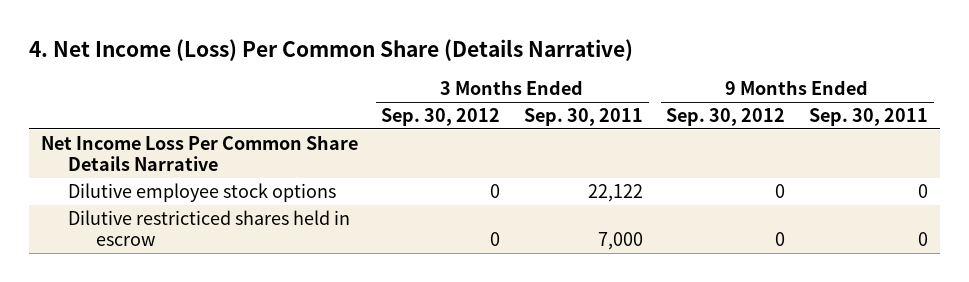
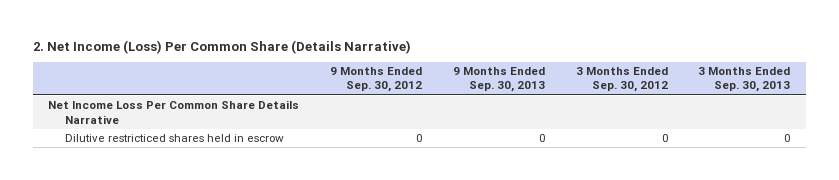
[29,39,634,62] 4. Net Income (Loss) Per Common Share (Details Narrative) -> [32,39,411,54] 2. Net Income (Loss) Per Common Share (Details Narrative)
[523,108,643,127] Sep. 30, 2011 -> none
[809,108,929,127] Sep. 30, 2011 -> none
none -> [452,67,545,93] 9 Months Ended Sep. 30, 2013
none -> [698,67,791,93] 3 Months Ended Sep. 30, 2013
[68,182,337,202] Dilutive employee stock options -> none

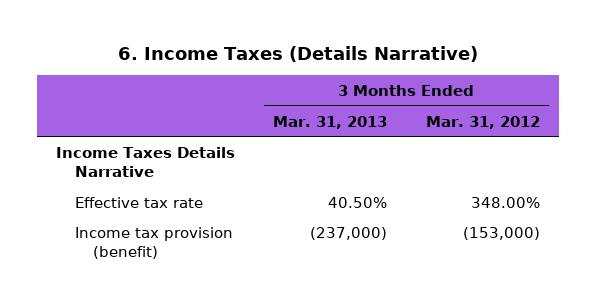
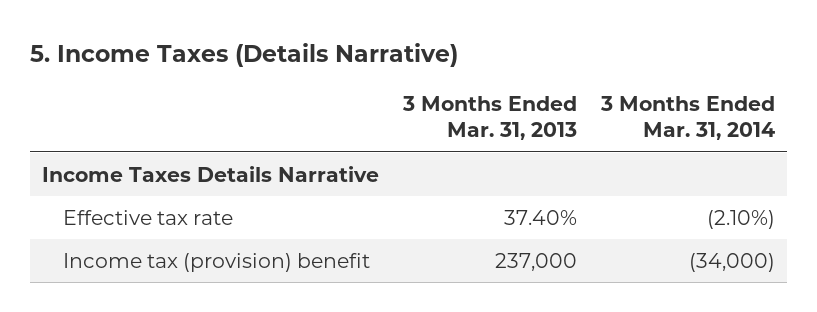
[117,46,478,63] 6. Income Taxes (Details Narrative) -> [29,42,458,67] 5. Income Taxes (Details Narrative)
[425,115,540,129] Mar. 31, 2012 -> none
none -> [599,95,775,141] 3 Months Ended Mar. 31, 2014
[328,196,388,208] 40.50% -> [503,209,577,225] 37.40%
[74,226,233,259] Income tax provision (benefit) -> [63,252,371,272] Income tax (provision) benefit
[310,226,388,240] (237,000) -> [494,252,577,271] 237,000

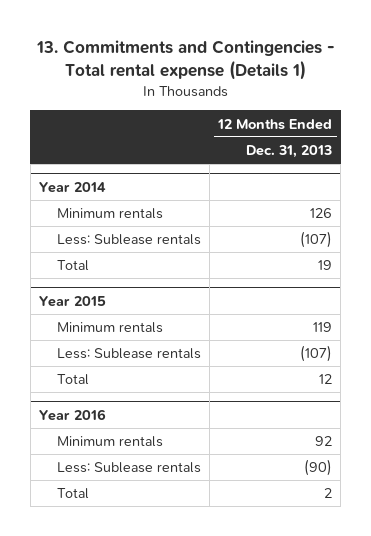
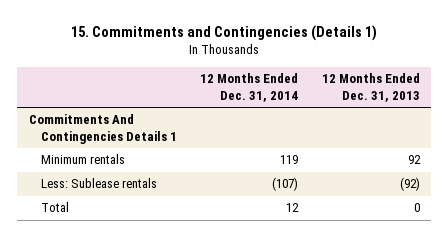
[35,40,335,80] 13. Commitments and Contingencies - Total rental expense (Details 1) -> [71,25,378,42] 15. Commitments and Contingencies (Details 1)
none -> [200,73,299,102] 12 Months Ended Dec. 31, 2014
[39,181,107,193] Year 2014 -> none
[57,208,164,220] Minimum rentals -> none
[57,234,202,246] Less: Sublease rentals -> none
[57,260,90,272] Total -> none
[39,295,107,307] Year 2015 -> none
[57,322,164,334] Minimum rentals -> none
[57,348,202,360] Less: Sublease rentals -> none
[57,374,90,386] Total -> none
[39,408,107,421] Year 2016 -> none
none -> [28,114,178,144] Commitments And Contingencies Details 1
[304,459,333,477] (90) -> [399,177,420,192] (92)
[324,488,333,499] 2 -> [413,203,420,213] 0

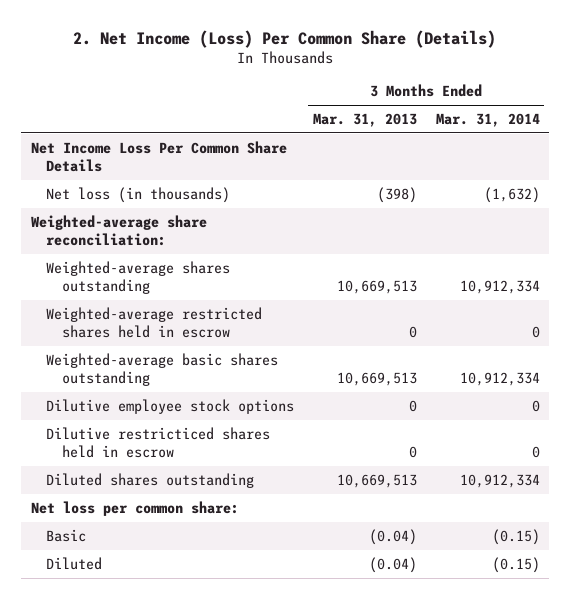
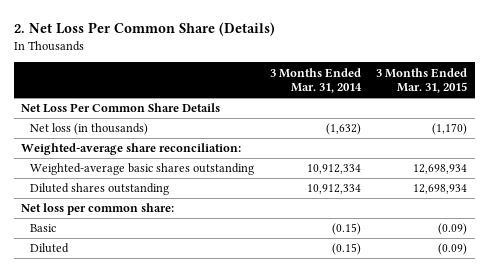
[73,29,497,48] 2. Net Income (Loss) Per Common Share (Details) -> [13,22,275,37] 2. Net Loss Per Common Share (Details)
[312,113,417,128] Mar. 31, 2013 -> none
none -> [376,67,468,94] 3 Months Ended Mar. 31, 2015
[30,140,287,173] Net Income Loss Per Common Share Details -> [21,103,221,114] Net Loss Per Common Share Details
[46,260,231,295] Weighted-average shares outstanding -> none
[46,306,263,339] Weighted-average restricted shares held in escrow -> none
[46,398,295,414] Dilutive employee stock options -> none
[46,426,271,459] Dilutive restricticed shares held in escrow -> none

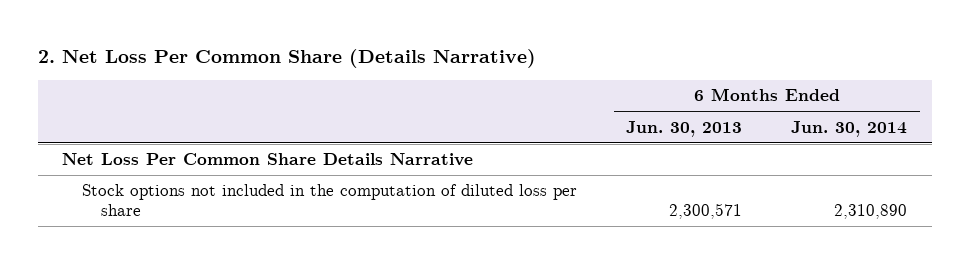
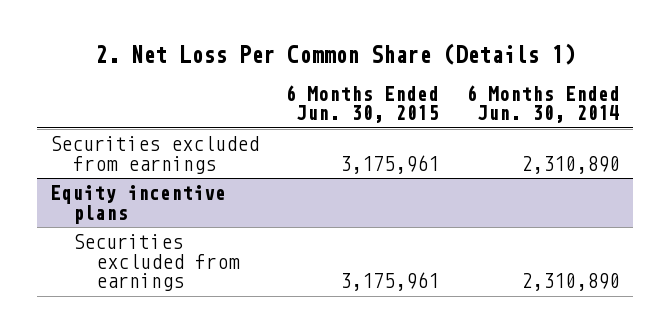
[37,49,536,69] 2. Net Loss Per Common Share (Details Narrative) -> [94,42,575,65] 2. Net Loss Per Common Share (Details 1)
[626,120,743,137] Jun. 30, 2013 -> none
none -> [285,84,440,124] 6 Months Ended Jun. 30, 2015
[62,153,474,167] Net Loss Per Common Share Details Narrative -> none
[81,184,577,217] Stock options not included in the computation of diluted loss per share -> [50,136,260,174] Securities excluded from earnings
none -> [50,185,227,224] Equity incentive plans
none -> [73,234,241,292] Securities excluded from earnings

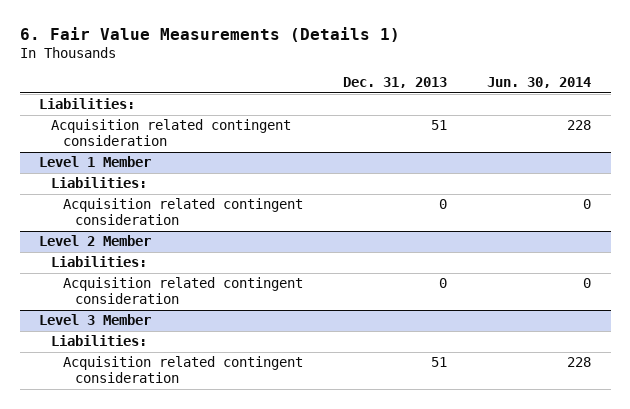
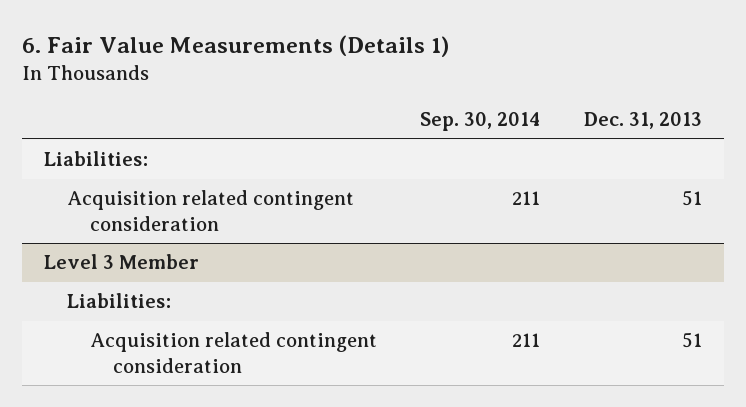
[486,76,591,88] Jun. 30, 2014 -> none
none -> [420,112,541,132] Sep. 30, 2014
[39,156,152,168] Level 1 Member -> none
[51,177,148,189] Liabilities: -> none
[62,198,303,226] Acquisition related contingent consideration -> none
[39,235,152,247] Level 2 Member -> none
[51,256,148,268] Liabilities: -> none
[62,277,303,305] Acquisition related contingent consideration -> none

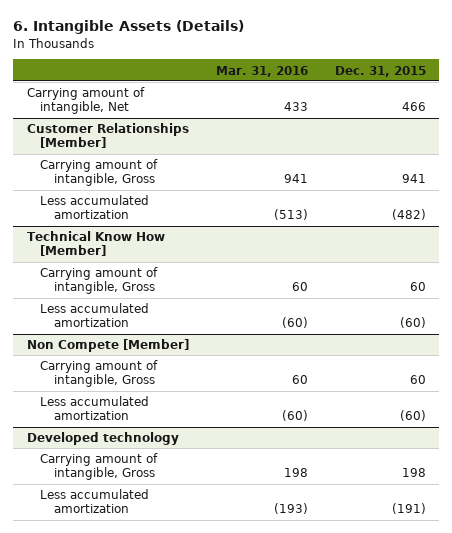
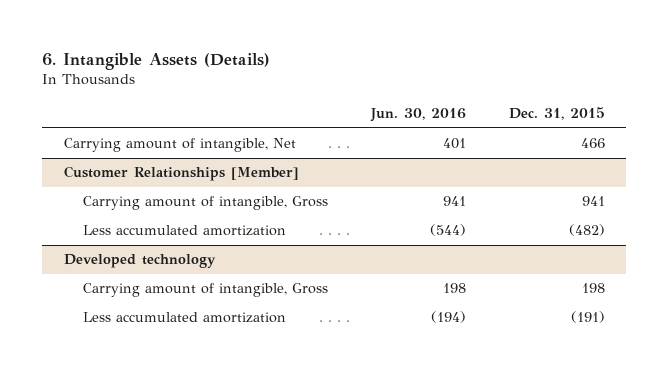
[215,65,308,77] Mar. 31, 2016 -> none
none -> [370,108,467,123] Jun. 30, 2016
[26,231,165,257] Technical Know How [Member] -> none
[40,267,159,295] Carrying amount of intangible, Gross -> none
[40,303,150,328] Less accumulated amortization -> none
[26,339,189,353] Non Compete [Member] -> none
[40,360,159,388] Carrying amount of intangible, Gross -> none
[40,396,150,421] Less accumulated amortization -> none

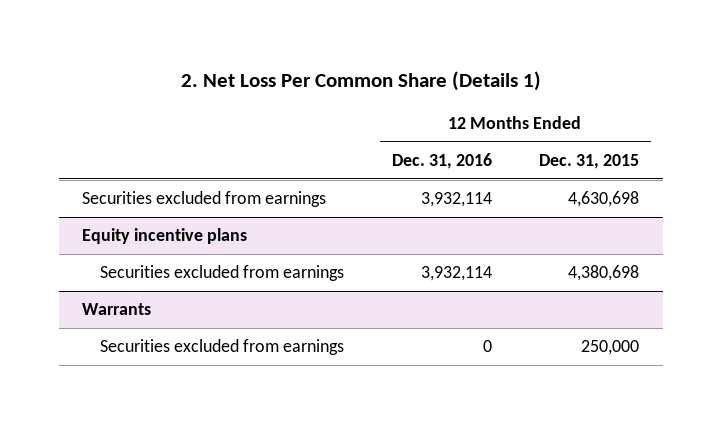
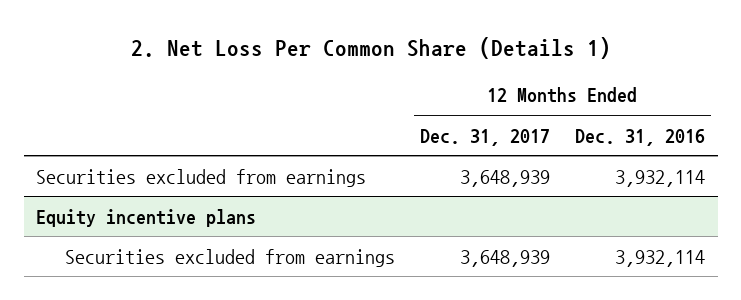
[539,154,640,170] Dec. 31, 2015 -> none
none -> [419,128,550,146] Dec. 31, 2017
[82,303,152,316] Warrants -> none
[99,339,344,356] Securities excluded from earnings -> none

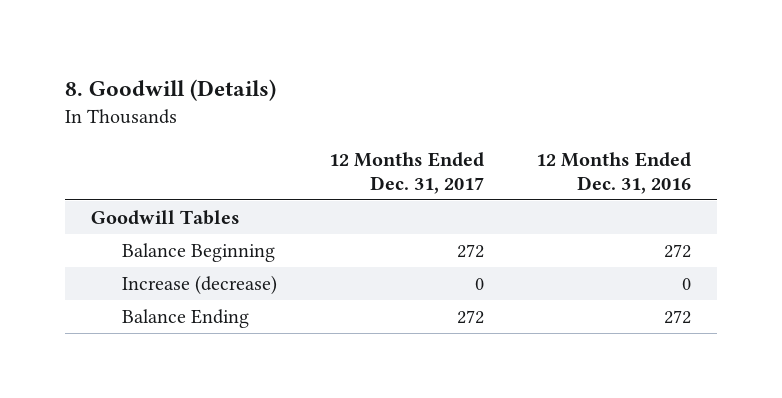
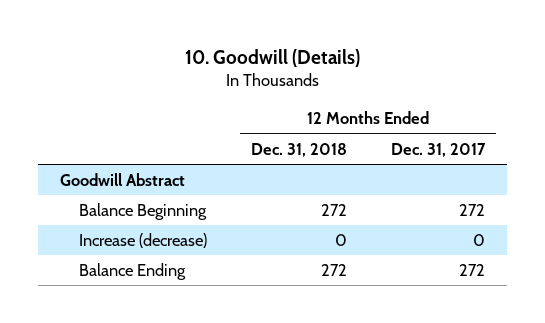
[64,79,276,102] 8. Goodwill (Details) -> [184,48,360,67] 10. Goodwill (Details)
[535,152,691,194] 12 Months Ended Dec. 31, 2016 -> none
none -> [251,142,348,157] Dec. 31, 2018
[90,210,240,226] Goodwill Tables -> [59,173,185,187] Goodwill Abstract

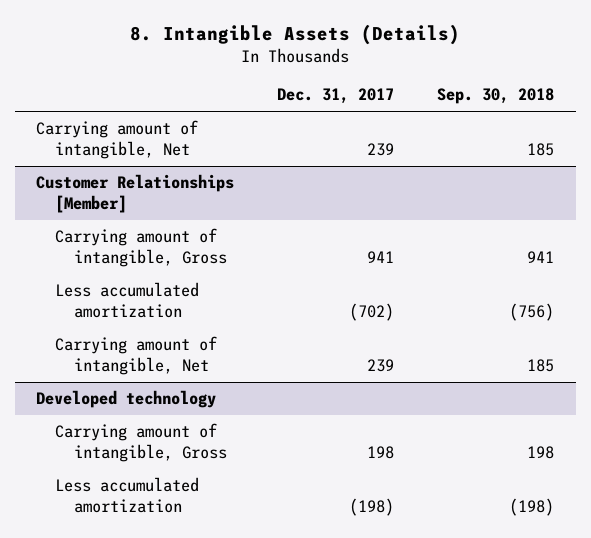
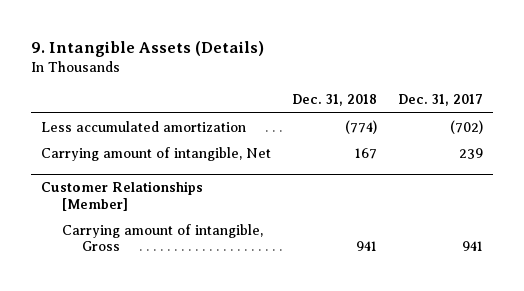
[130,23,461,45] 8. Intangible Assets (Details) -> [30,40,264,57] 9. Intangible Assets (Details)
[437,88,555,105] Sep. 30, 2018 -> none
none -> [291,94,377,107] Dec. 31, 2018
none -> [41,121,247,133] Less accumulated amortization
[55,282,200,319] Less accumulated amortization -> none
[55,336,218,376] Carrying amount of intangible, Net -> none
[36,390,217,409] Developed technology -> none
[55,423,228,463] Carrying amount of intangible, Gross -> none
[55,477,200,514] Less accumulated amortization -> none

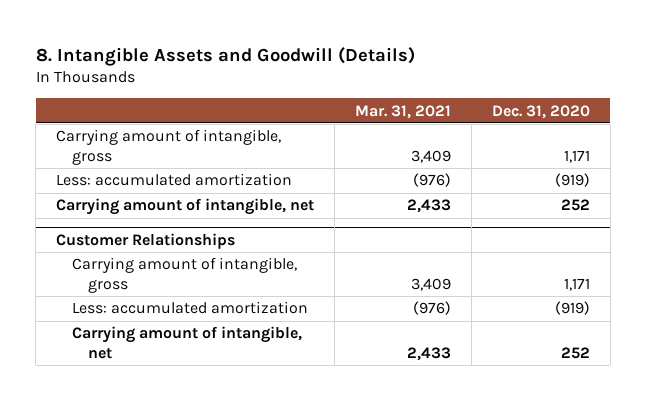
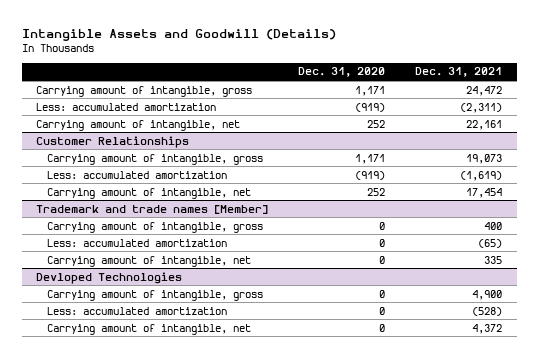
[35,46,415,66] 8. Intangible Assets and Goodwill (Details) -> [21,28,336,41] Intangible Assets and Goodwill (Details)
[355,104,452,119] Mar. 31, 2021 -> none
none -> [414,67,502,78] Dec. 31, 2021
none -> [36,204,269,214] Trademark and trade names [Member]
none -> [47,221,264,233] Carrying amount of intangible, gross
none -> [47,238,228,247] Less: accumulated amortization
none -> [47,255,252,267] Carrying amount of intangible, net
none -> [36,271,183,284] Devloped Technologies
none -> [47,289,264,301] Carrying amount of intangible, gross
none -> [47,306,228,315] Less: accumulated amortization
none -> [47,323,252,335] Carrying amount of intangible, net

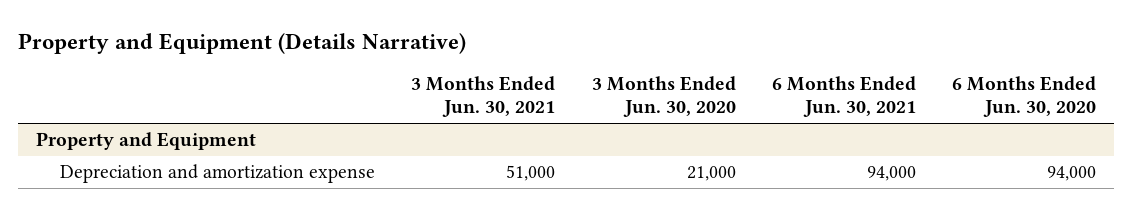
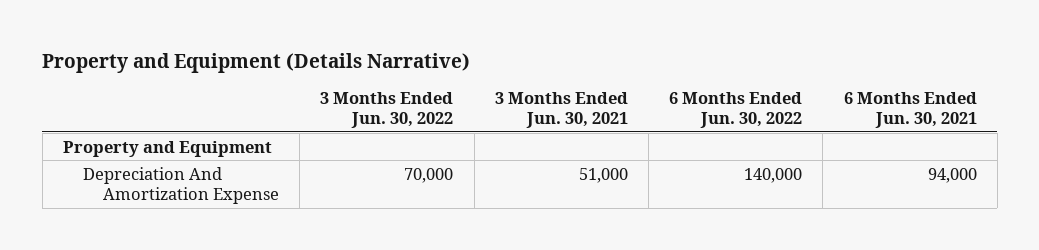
[591,76,736,118] 3 Months Ended Jun. 30, 2020 -> none
[952,76,1097,118] 6 Months Ended Jun. 30, 2020 -> none
none -> [320,91,454,129] 3 Months Ended Jun. 30, 2022
none -> [669,91,803,129] 6 Months Ended Jun. 30, 2022
[59,164,375,184] Depreciation and amortization expense -> [82,166,279,204] Depreciation And Amortization Expense

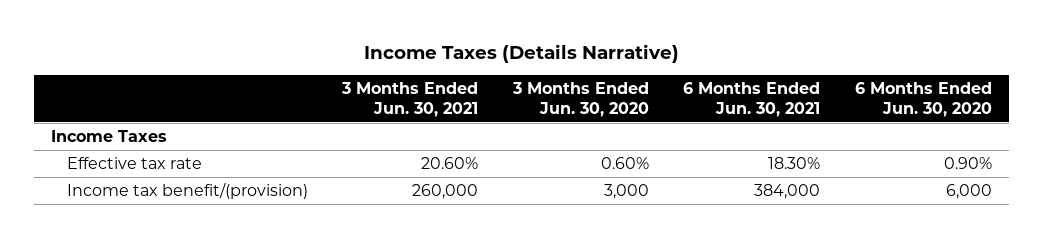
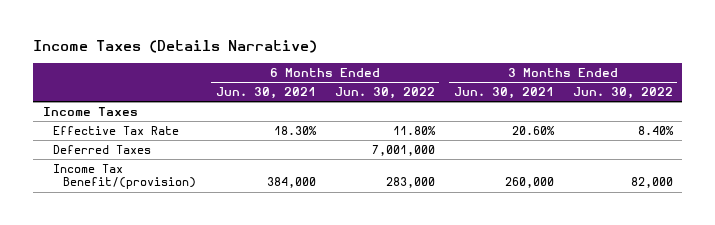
[511,82,649,117] 3 Months Ended Jun. 30, 2020 -> none
[855,82,993,117] 6 Months Ended Jun. 30, 2020 -> none
none -> [334,87,435,100] Jun. 30, 2022
none -> [572,87,673,100] Jun. 30, 2022
[66,157,202,170] Effective tax rate -> [53,125,180,135] Effective Tax Rate
none -> [53,144,152,154] Deferred Taxes
[66,182,308,200] Income tax benefit/(provision) -> [53,163,197,190] Income Tax Benefit/(provision)

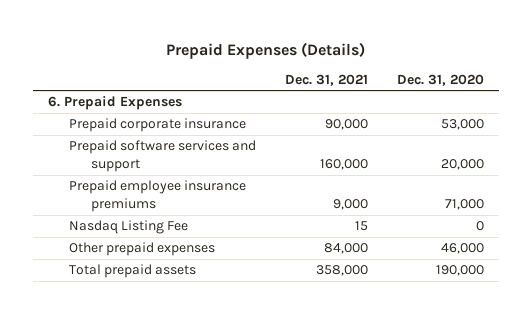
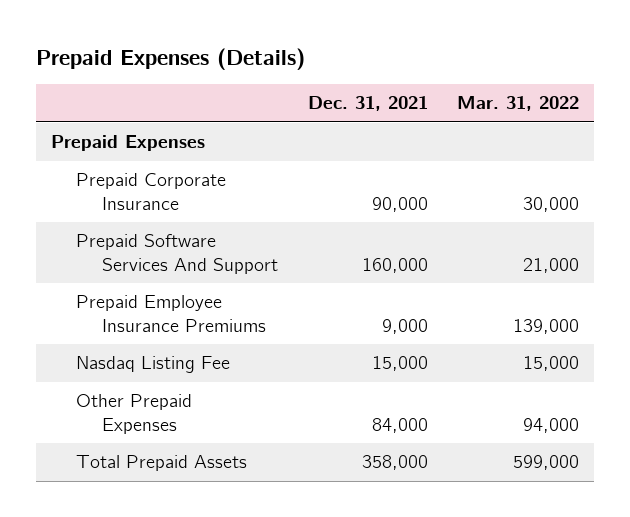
[397,73,485,86] Dec. 31, 2020 -> none
none -> [457,96,580,112] Mar. 31, 2022
[47,96,182,111] 6. Prepaid Expenses -> [51,135,206,152] Prepaid Expenses
[69,118,247,133] Prepaid corporate insurance -> [76,173,227,210] Prepaid Corporate Insurance
[69,140,257,173] Prepaid software services and support -> [76,234,278,274] Prepaid Software Services And Support
[69,180,247,213] Prepaid employee insurance premiums -> [76,295,266,332] Prepaid Employee Insurance Premiums
[355,221,369,232] 15 -> [371,356,428,372] 15,000
[69,242,216,257] Other prepaid expenses -> [76,394,193,434] Other Prepaid Expenses
[69,264,197,279] Total prepaid assets -> [76,455,248,472] Total Prepaid Assets

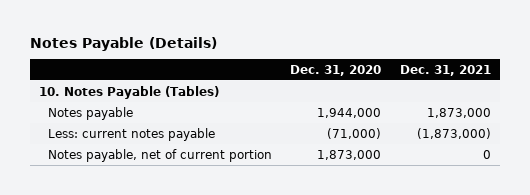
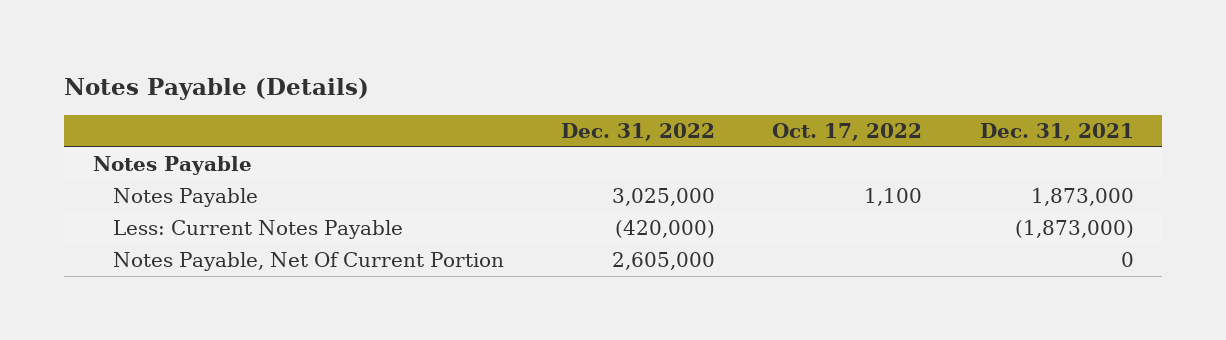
[290,64,382,76] Dec. 31, 2020 -> none
none -> [561,123,716,142] Dec. 31, 2022
none -> [772,123,923,142] Oct. 17, 2022
[38,85,219,99] 10. Notes Payable (Tables) -> [92,156,252,176] Notes Payable
[47,106,133,120] Notes payable -> [113,188,259,208] Notes Payable
[47,127,215,141] Less: current notes payable -> [113,220,404,240] Less: Current Notes Payable
[47,148,272,162] Notes payable, net of current portion -> [113,252,505,272] Notes Payable, Net Of Current Portion

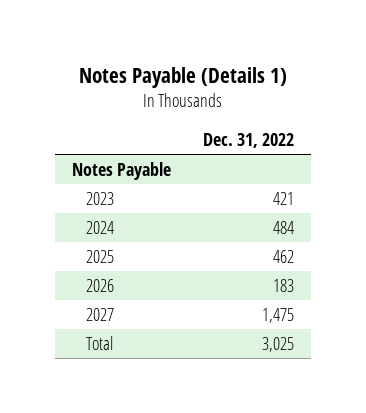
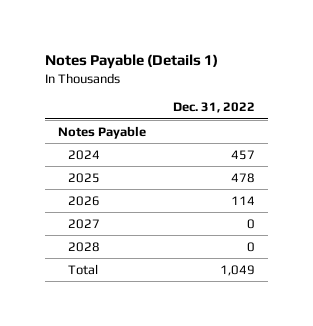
[86,191,115,205] 2023 -> none
[273,220,295,234] 484 -> [230,149,255,160] 457
[273,249,295,263] 462 -> [230,172,255,183] 478
[273,278,295,292] 183 -> [230,195,255,205] 114
[262,307,295,323] 1,475 -> [246,218,255,229] 0
none -> [67,241,100,252] 2028
[262,336,295,352] 3,025 -> [219,264,255,276] 1,049

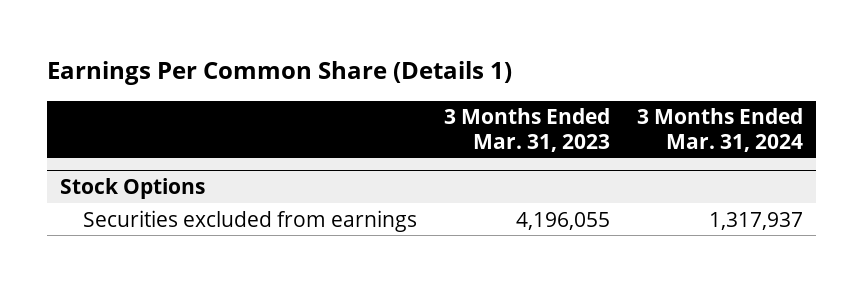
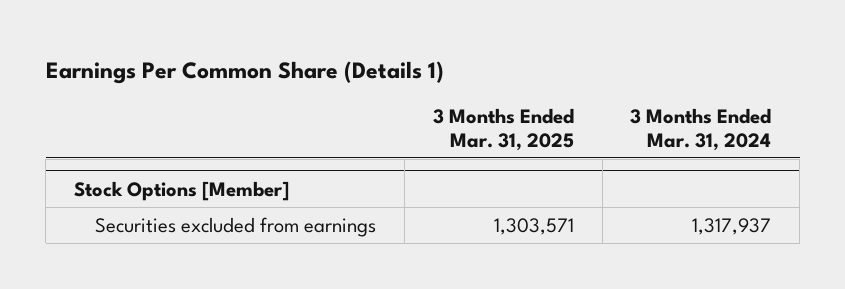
[444,108,611,152] 3 Months Ended Mar. 31, 2023 -> none
none -> [432,107,574,151] 3 Months Ended Mar. 31, 2025
[60,177,206,199] Stock Options -> [74,180,290,201] Stock Options [Member]

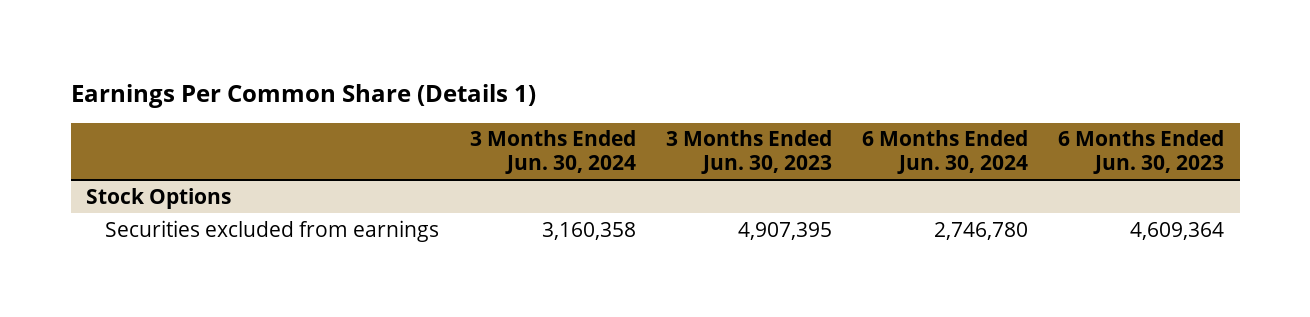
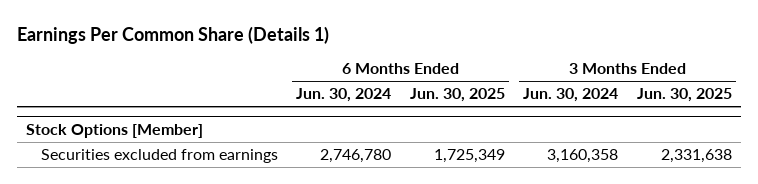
[665,130,832,174] 3 Months Ended Jun. 30, 2023 -> none
[1058,130,1225,174] 6 Months Ended Jun. 30, 2023 -> none
none -> [409,88,505,103] Jun. 30, 2025
none -> [636,88,732,103] Jun. 30, 2025
[85,187,231,209] Stock Options -> [26,123,204,138] Stock Options [Member]

